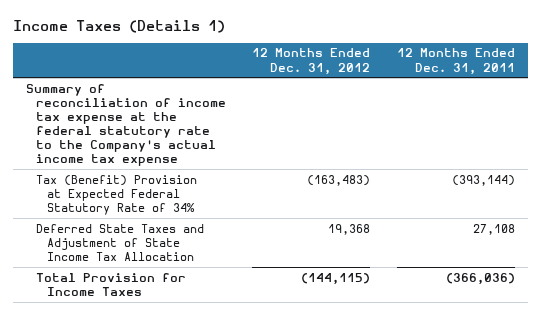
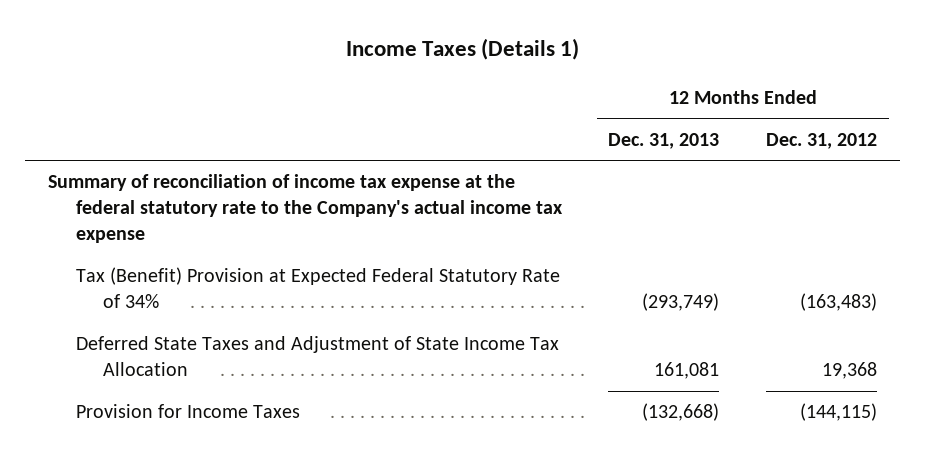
[396,48,515,75] 12 Months Ended Dec. 31, 2011 -> none
none -> [608,132,720,149] Dec. 31, 2013
[36,272,187,296] Total Provision for Income Taxes -> [75,404,300,419] Provision for Income Taxes

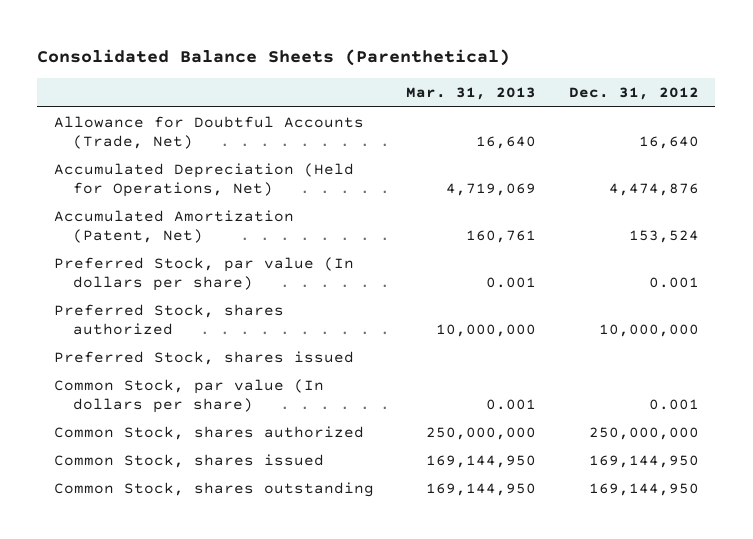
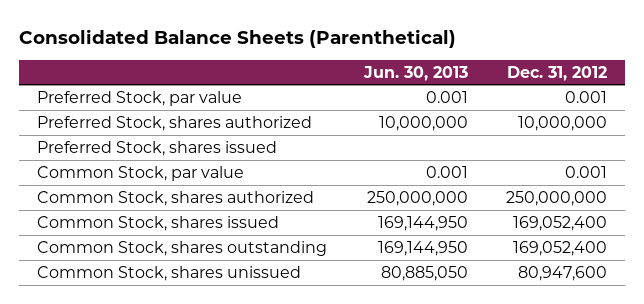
[406,87,537,101] Mar. 31, 2013 -> none
none -> [363,65,469,81] Jun. 30, 2013
[53,115,364,150] Allowance for Doubtful Accounts (Trade, Net) -> none
[53,162,354,198] Accumulated Depreciation (Held for Operations, Net) -> none
[53,209,294,244] Accumulated Amortization (Patent, Net) -> none
[53,256,354,292] Preferred Stock, par value (In dollars per share) -> [37,90,243,106] Preferred Stock, par value
[53,378,324,414] Common Stock, par value (In dollars per share) -> [37,165,245,181] Common Stock, par value
[589,454,700,468] 169,144,950 -> [512,215,607,231] 169,052,400
[589,482,700,496] 169,144,950 -> [512,240,607,256] 169,052,400
none -> [37,265,302,281] Common Stock, shares unissued

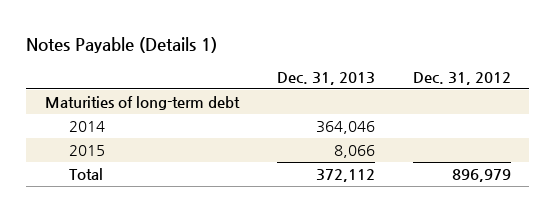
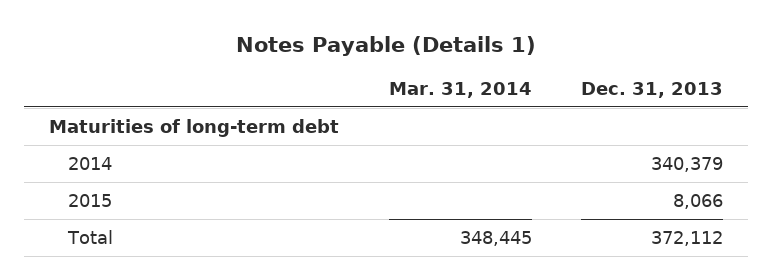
[412,71,511,85] Dec. 31, 2012 -> none
none -> [388,81,532,98] Mar. 31, 2014
[315,121,375,135] 364,046 -> [651,156,724,172] 340,379

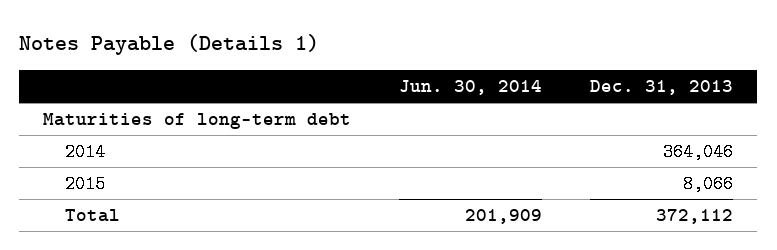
[388,81,532,98] Mar. 31, 2014 -> none
none -> [399,80,543,96] Jun. 30, 2014
[651,156,724,172] 340,379 -> [663,143,734,162] 364,046

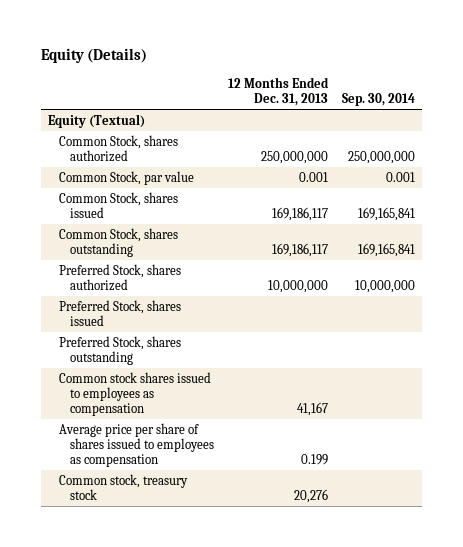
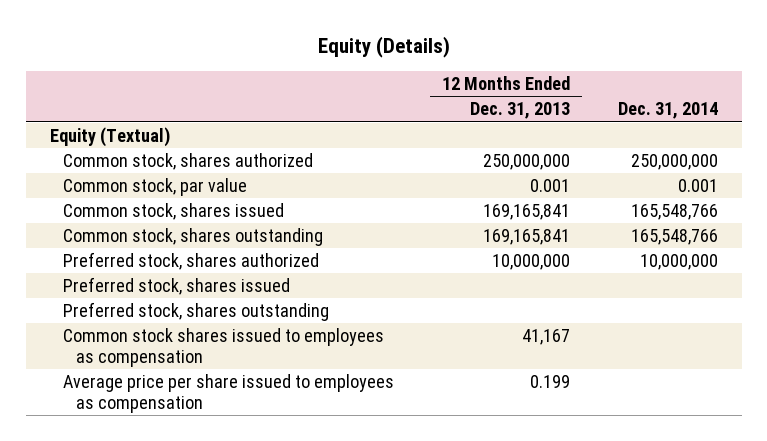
[342,92,416,106] Sep. 30, 2014 -> none
none -> [617,102,718,120] Dec. 31, 2014
[58,134,178,162] Common Stock, shares authorized -> [62,152,313,170] Common stock, shares authorized
[58,170,194,185] Common Stock, par value -> [62,177,247,196] Common stock, par value
[58,191,178,218] Common Stock, shares issued -> [62,202,284,220] Common stock, shares issued
[272,206,329,221] 169,186,117 -> [482,203,570,220] 169,165,841
[58,227,178,257] Common Stock, shares outstanding -> [62,227,323,246] Common stock, shares outstanding
[272,242,329,257] 169,186,117 -> [482,228,570,245] 169,165,841
[58,263,181,291] Preferred Stock, shares authorized -> [62,251,319,270] Preferred stock, shares authorized
[58,299,181,326] Preferred Stock, shares issued -> [62,276,290,295] Preferred stock, shares issued
[58,335,181,365] Preferred Stock, shares outstanding -> [62,301,329,321] Preferred stock, shares outstanding
[58,473,188,500] Common stock, treasury stock -> none
[58,422,214,467] Average price per share of shares issued to employees as compensation -> [62,373,394,413] Average price per share issued to employees as compensation

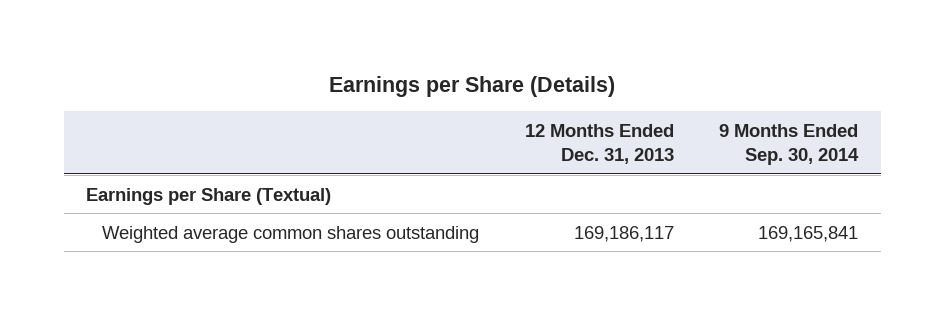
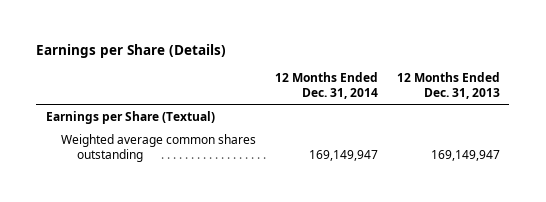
[718,123,859,165] 9 Months Ended Sep. 30, 2014 -> none
none -> [275,72,379,99] 12 Months Ended Dec. 31, 2014
[573,225,674,242] 169,186,117 -> [430,149,500,161] 169,149,947

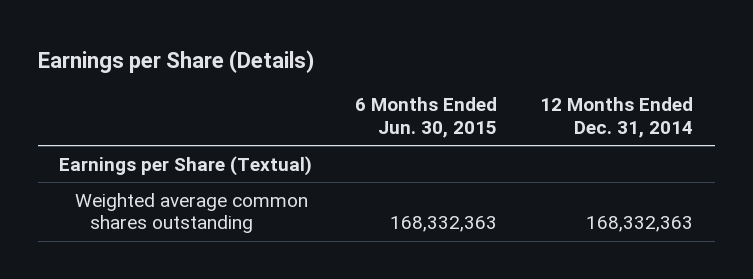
[396,72,500,99] 12 Months Ended Dec. 31, 2013 -> none
none -> [355,97,498,139] 6 Months Ended Jun. 30, 2015
[309,149,379,161] 169,149,947 -> [586,216,694,233] 168,332,363

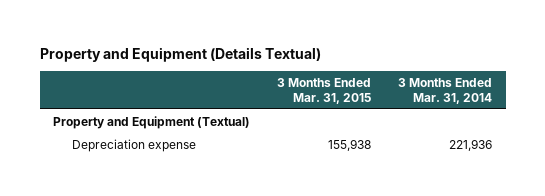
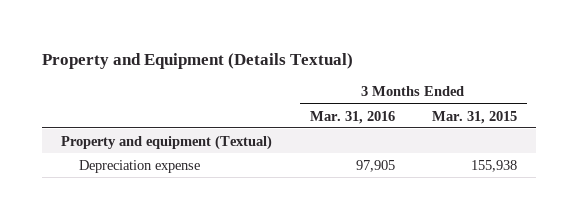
[398,77,493,105] 3 Months Ended Mar. 31, 2014 -> none
none -> [309,110,395,124] Mar. 31, 2016
[53,115,251,129] Property and Equipment (Textual) -> [60,134,272,150] Property and equipment (Textual)

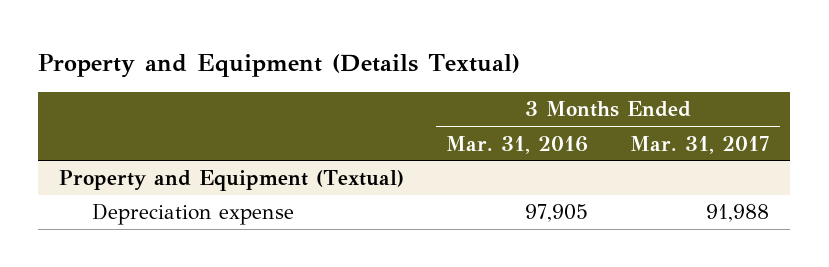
[432,110,518,124] Mar. 31, 2015 -> none
none -> [630,135,770,154] Mar. 31, 2017
[60,134,272,150] Property and equipment (Textual) -> [59,170,405,192] Property and Equipment (Textual)

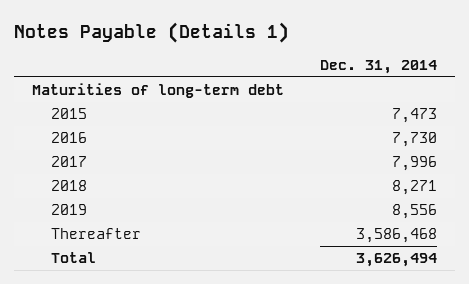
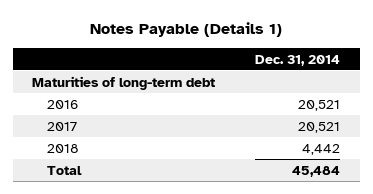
[51,108,88,120] 2015 -> none
[51,204,88,216] 2019 -> none
[51,228,142,240] Thereafter -> none
[391,132,437,148] 7,730 -> [298,99,341,111] 20,521
[391,156,437,172] 7,996 -> [298,121,341,133] 20,521
[391,180,437,196] 8,271 -> [302,143,341,155] 4,442
[355,253,437,268] 3,626,494 -> [292,165,341,177] 45,484

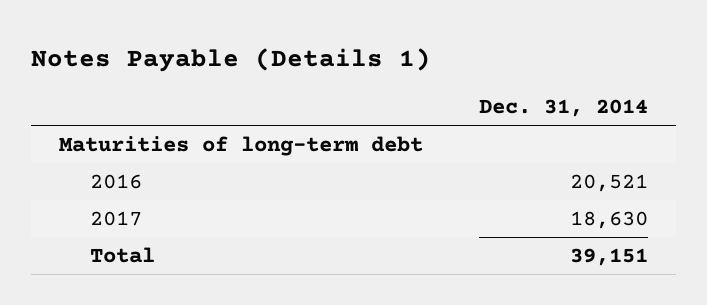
[46,143,79,153] 2018 -> none
[298,121,341,133] 20,521 -> [570,211,649,230] 18,630
[292,165,341,177] 45,484 -> [570,248,649,267] 39,151

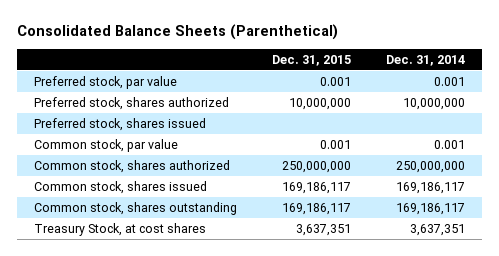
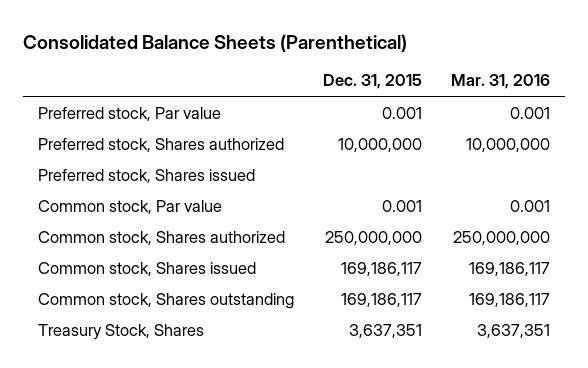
[385,54,465,66] Dec. 31, 2014 -> none
none -> [451,74,551,90] Mar. 31, 2016
[34,76,178,90] Preferred stock, par value -> [37,106,221,121] Preferred stock, Par value
[34,97,230,111] Preferred stock, shares authorized -> [37,137,284,152] Preferred stock, Shares authorized
[34,118,207,132] Preferred stock, shares issued -> [37,168,255,183] Preferred stock, Shares issued
[34,139,179,153] Common stock, par value -> [37,199,222,214] Common stock, Par value
[34,160,231,174] Common stock, shares authorized -> [37,230,285,245] Common stock, Shares authorized
[34,181,208,195] Common stock, shares issued -> [37,261,256,276] Common stock, Shares issued
[34,202,238,216] Common stock, shares outstanding -> [37,292,294,309] Common stock, Shares outstanding
[34,223,207,237] Treasury Stock, at cost shares -> [37,323,204,340] Treasury Stock, Shares

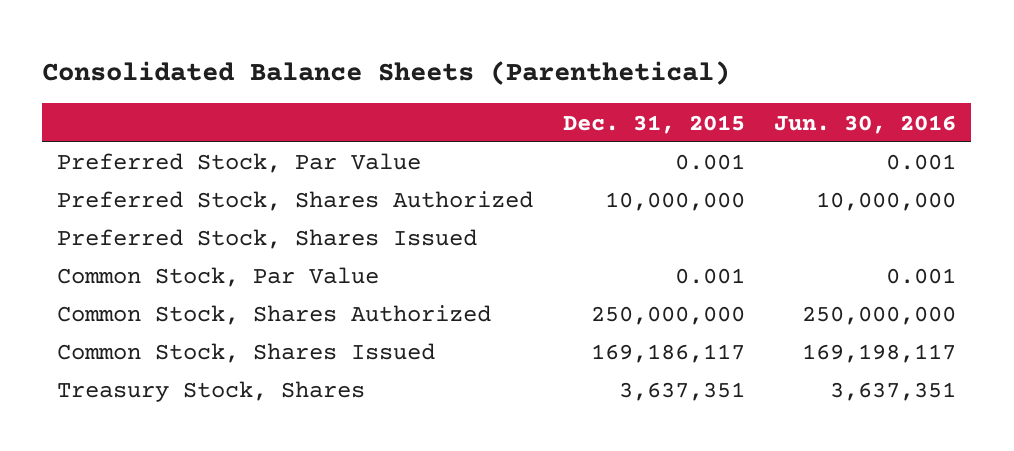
[451,74,551,90] Mar. 31, 2016 -> none
none -> [774,114,957,134] Jun. 30, 2016
[37,292,294,309] Common stock, Shares outstanding -> none
[37,106,221,121] Preferred stock, Par value -> [57,153,422,174] Preferred Stock, Par Value
[37,137,284,152] Preferred stock, Shares authorized -> [57,191,534,212] Preferred Stock, Shares Authorized
[37,168,255,183] Preferred stock, Shares issued -> [57,229,478,250] Preferred Stock, Shares Issued
[37,199,222,214] Common stock, Par value -> [57,267,380,288] Common Stock, Par Value
[37,230,285,245] Common stock, Shares authorized -> [57,305,492,326] Common Stock, Shares Authorized
[37,261,256,276] Common stock, Shares issued -> [57,343,436,364] Common Stock, Shares Issued

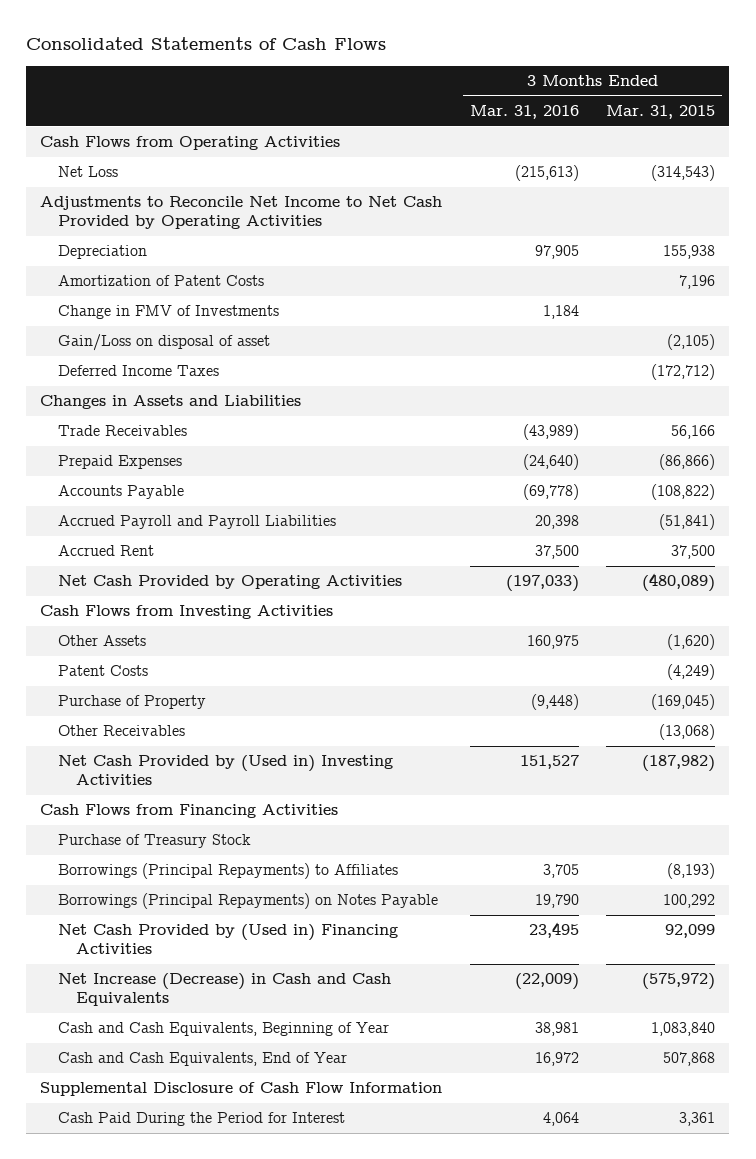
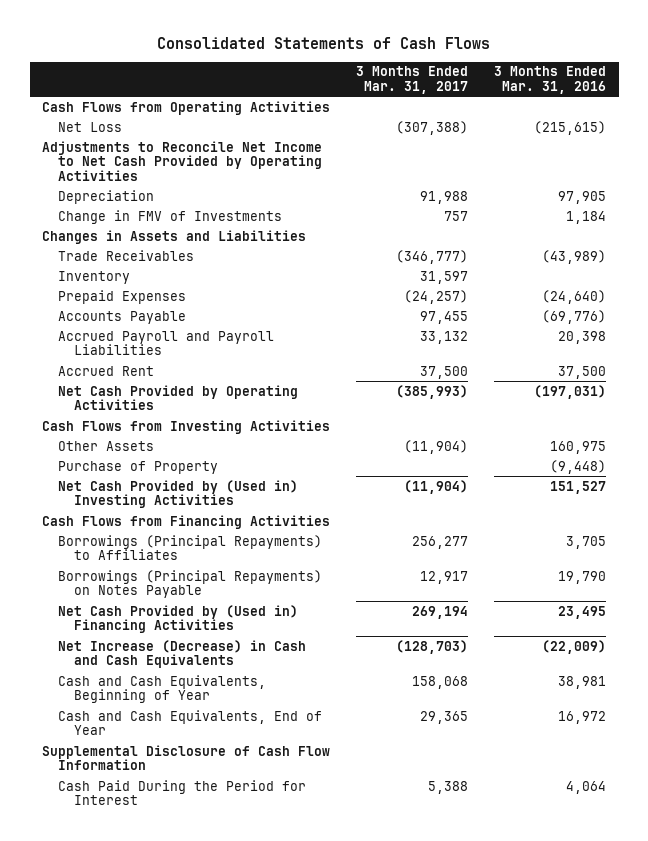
[606,105,716,120] Mar. 31, 2015 -> none
none -> [356,66,469,95] 3 Months Ended Mar. 31, 2017
[514,165,579,182] (215,613) -> [534,120,607,135] (215,615)
[57,275,264,287] Amortization of Patent Costs -> none
[57,334,270,352] Gain/Loss on disposal of asset -> none
[57,365,219,377] Deferred Income Taxes -> none
none -> [58,270,131,284] Inventory
[522,484,579,501] (69,778) -> [542,309,607,324] (69,776)
[505,575,579,593] (197,033) -> [534,384,607,399] (197,031)
[57,665,148,677] Patent Costs -> none
[57,725,185,737] Other Receivables -> none
[57,834,251,849] Purchase of Treasury Stock -> none

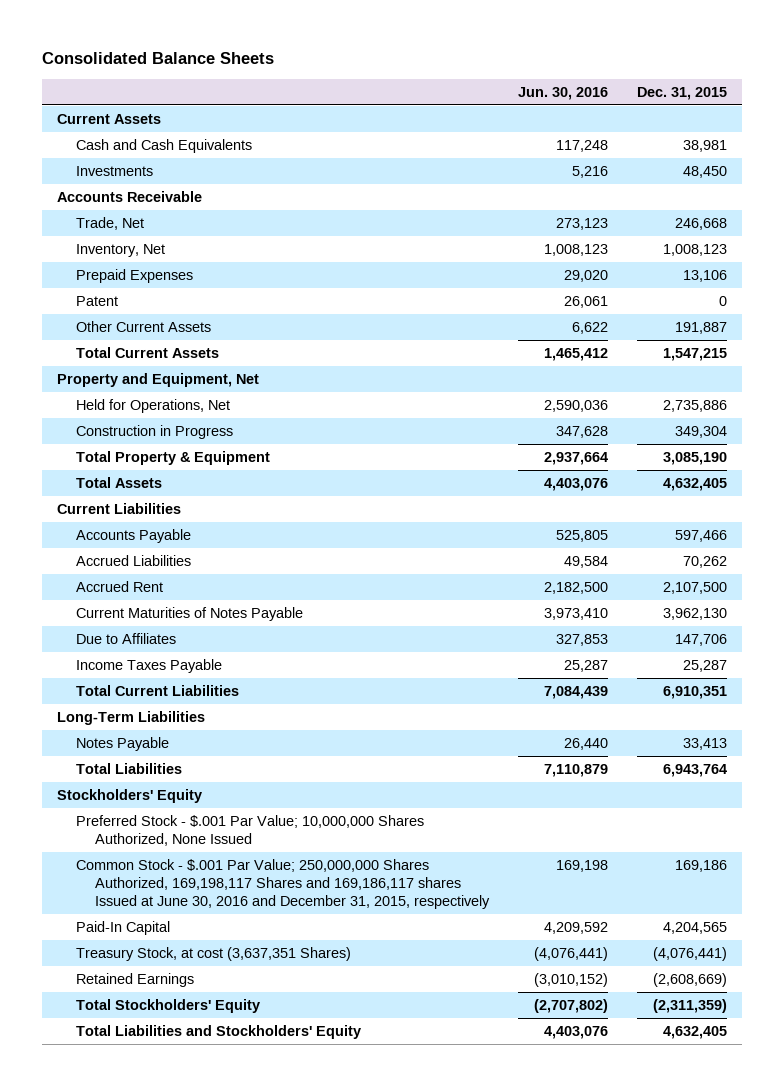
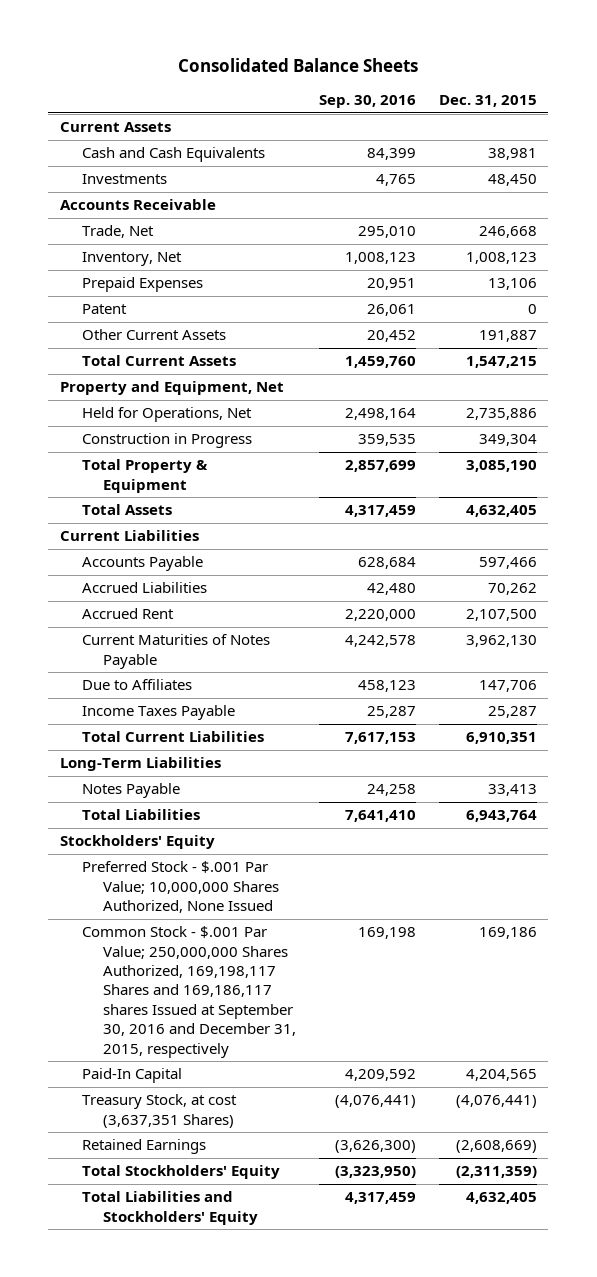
[518,86,609,100] Jun. 30, 2016 -> none
none -> [319,94,417,108] Sep. 30, 2016
[75,858,490,910] Common Stock - $.001 Par Value; 250,000,000 Shares Authorized, 169,198,117 Shares and 169,186,117 shares Issued at June 30, 2016 and December 31, 2015, respectively -> [81,926,297,1058] Common Stock - $.001 Par Value; 250,000,000 Shares Authorized, 169,198,117 Shares and 169,186,117 shares Issued at September 30, 2016 and December 31, 2015, respectively

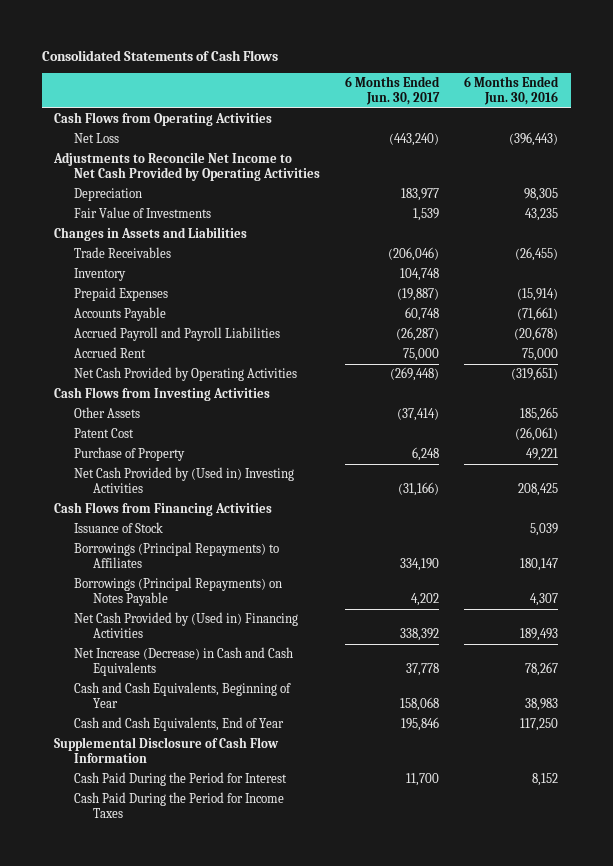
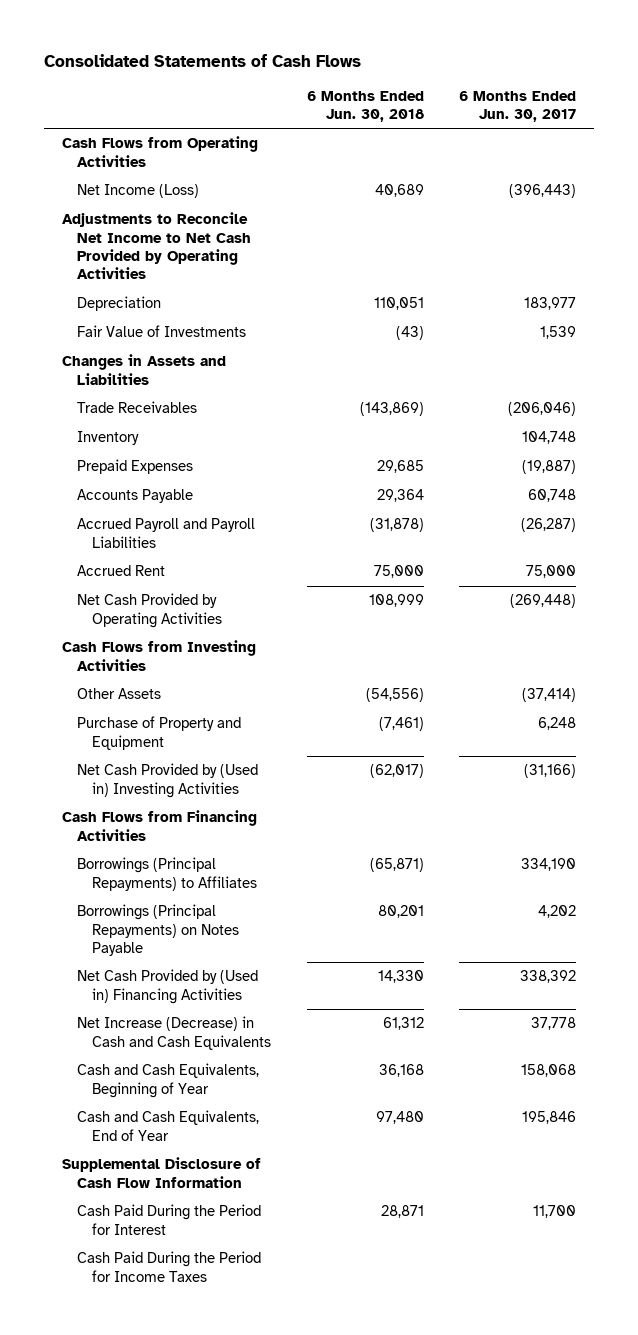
[464,76,560,106] 6 Months Ended Jun. 30, 2016 -> none
none -> [306,90,424,122] 6 Months Ended Jun. 30, 2018
[73,133,119,144] Net Loss -> [77,184,200,199] Net Income (Loss)
[388,133,439,147] (443,240) -> [509,184,577,199] (396,443)
[73,428,134,439] Patent Cost -> none
[73,447,185,462] Purchase of Property -> [77,716,242,750] Purchase of Property and Equipment
[73,522,163,534] Issuance of Stock -> none

